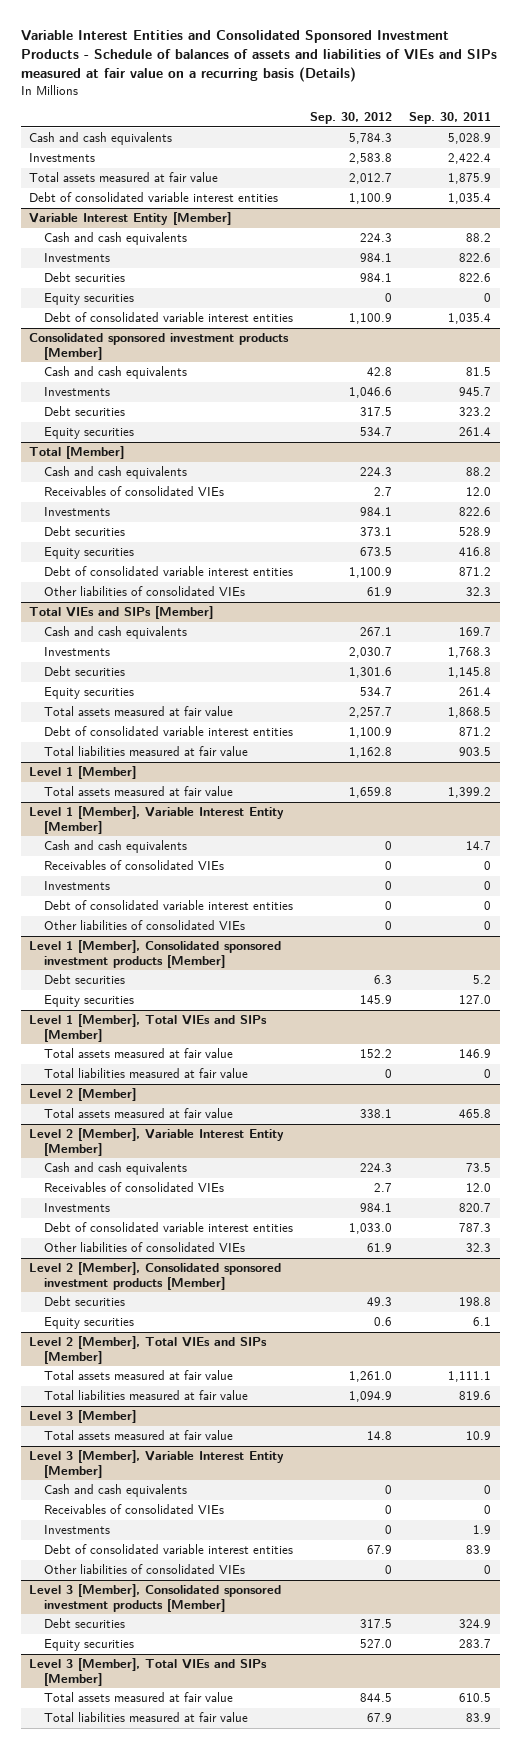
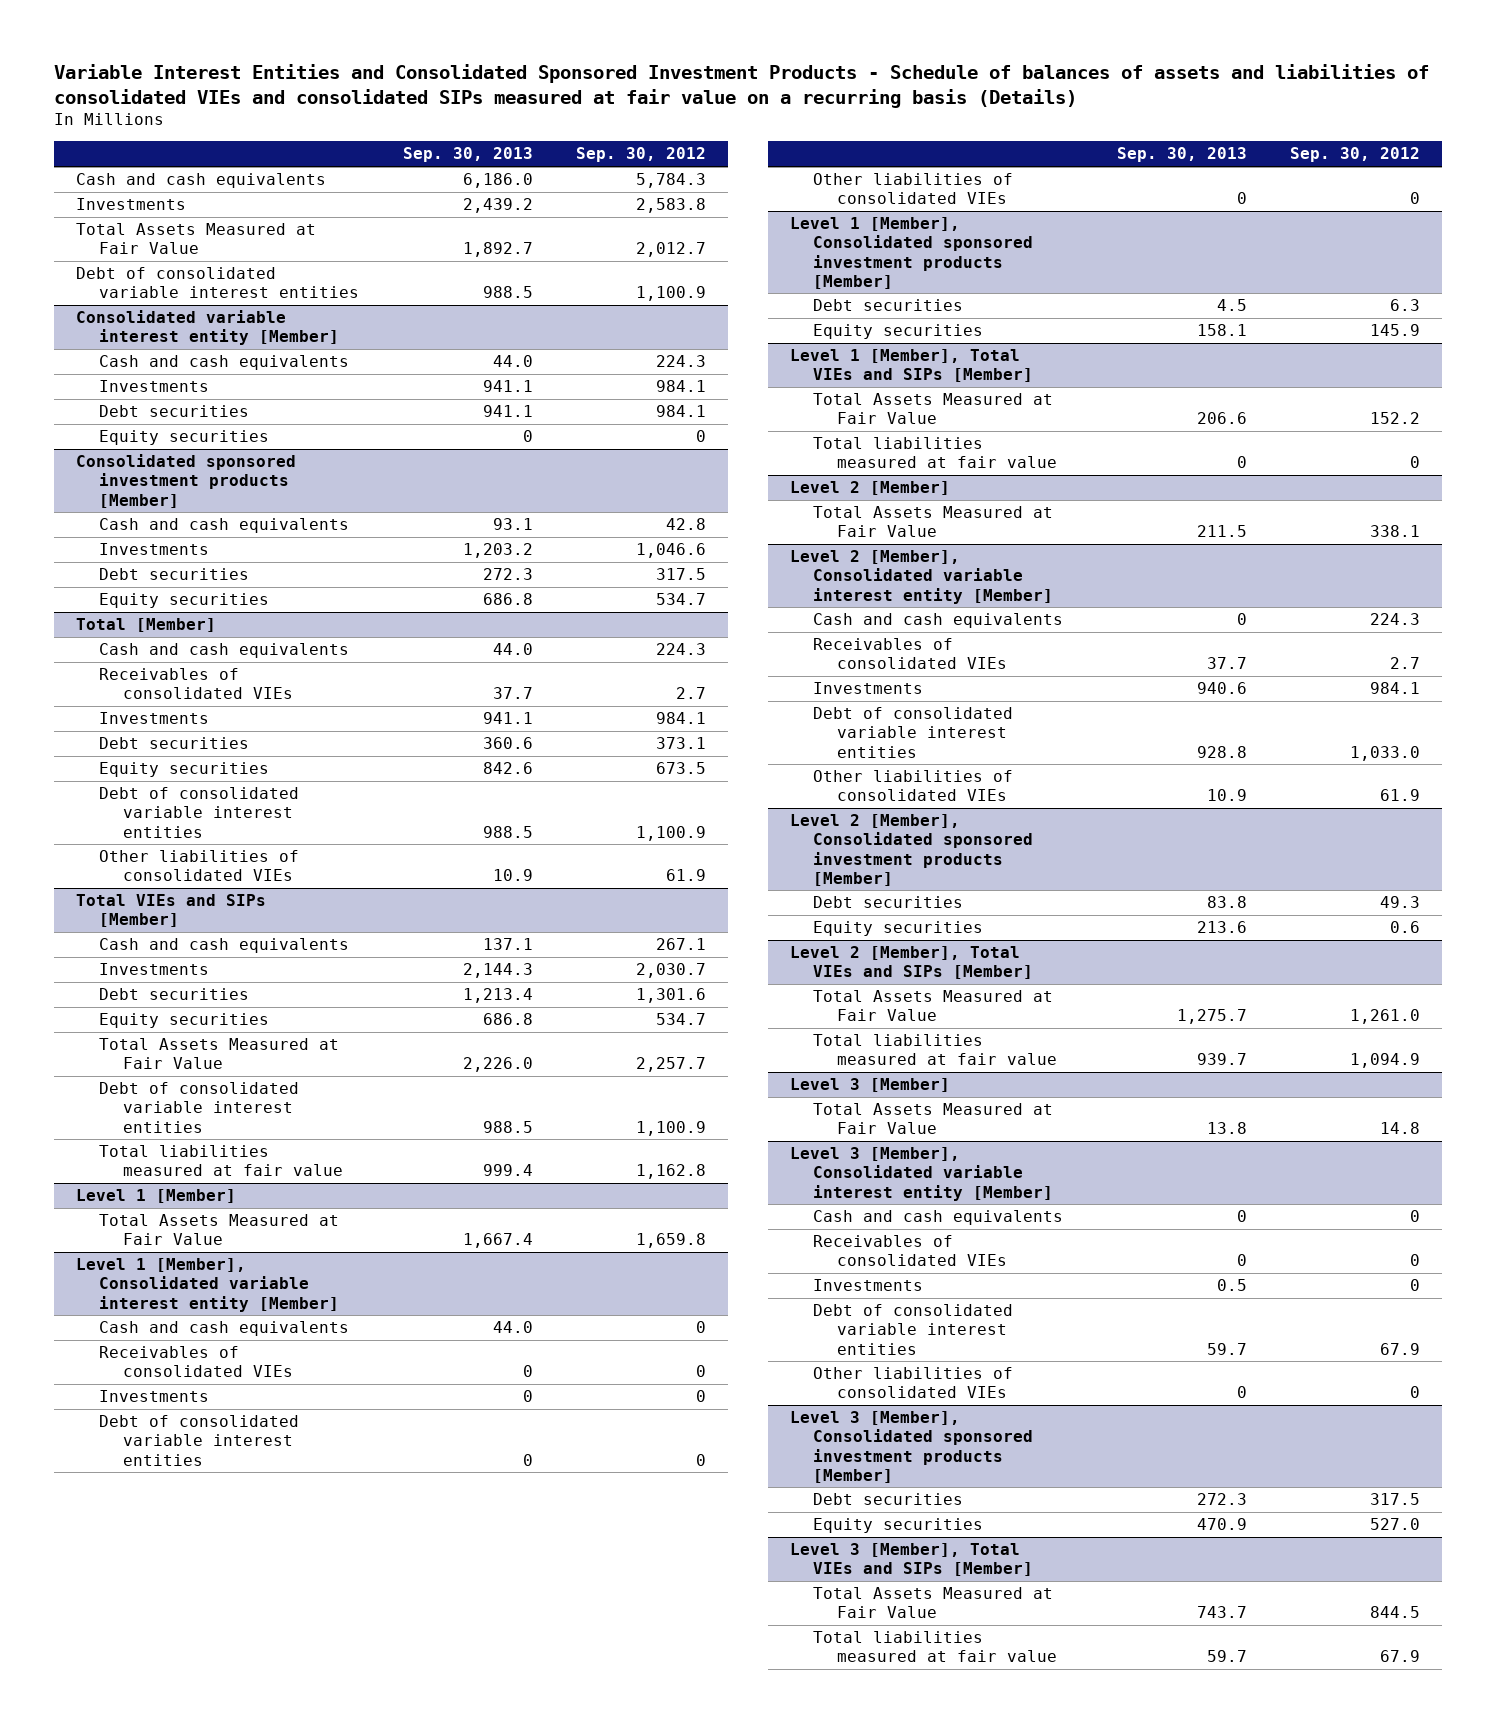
[20,29,497,82] Variable Interest Entities and Consolidated Sponsored Investment Products - Schedule of balances of assets and liabilities of VIEs and SIPs measured at fair value on a recurring basis (Details) -> [54,63,1430,108] Variable Interest Entities and Consolidated Sponsored Investment Products - Schedule of balances of assets and liabilities of consolidated VIEs and consolidated SIPs measured at fair value on a recurring basis (Details)
[409,112,492,125] Sep. 30, 2011 -> none
none -> [402,147,533,163] Sep. 30, 2013
[29,172,219,183] Total assets measured at fair value -> [75,223,316,255] Total Assets Measured at Fair Value
[29,212,232,226] Variable Interest Entity [Member] -> [75,310,340,346] Consolidated variable interest entity [Member]
[44,312,294,323] Debt of consolidated variable interest entities -> none
[44,706,234,717] Total assets measured at fair value -> [99,1038,340,1070] Total Assets Measured at Fair Value
[44,786,234,797] Total assets measured at fair value -> [99,1214,340,1246] Total Assets Measured at Fair Value
[29,806,285,834] Level 1 [Member], Variable Interest Entity [Member] -> [75,1258,340,1312] Level 1 [Member], Consolidated variable interest entity [Member]
[44,1048,234,1059] Total assets measured at fair value -> [813,393,1054,425] Total Assets Measured at Fair Value
[44,1108,234,1119] Total assets measured at fair value -> [813,506,1054,538] Total Assets Measured at Fair Value
[29,1128,285,1156] Level 2 [Member], Variable Interest Entity [Member] -> [789,550,1054,604] Level 2 [Member], Consolidated variable interest entity [Member]
[44,1370,234,1381] Total assets measured at fair value -> [813,990,1054,1022] Total Assets Measured at Fair Value
[44,1430,234,1441] Total assets measured at fair value -> [813,1103,1054,1135] Total Assets Measured at Fair Value
[29,1450,285,1478] Level 3 [Member], Variable Interest Entity [Member] -> [789,1147,1054,1201] Level 3 [Member], Consolidated variable interest entity [Member]
[44,1692,234,1703] Total assets measured at fair value -> [813,1587,1054,1619] Total Assets Measured at Fair Value

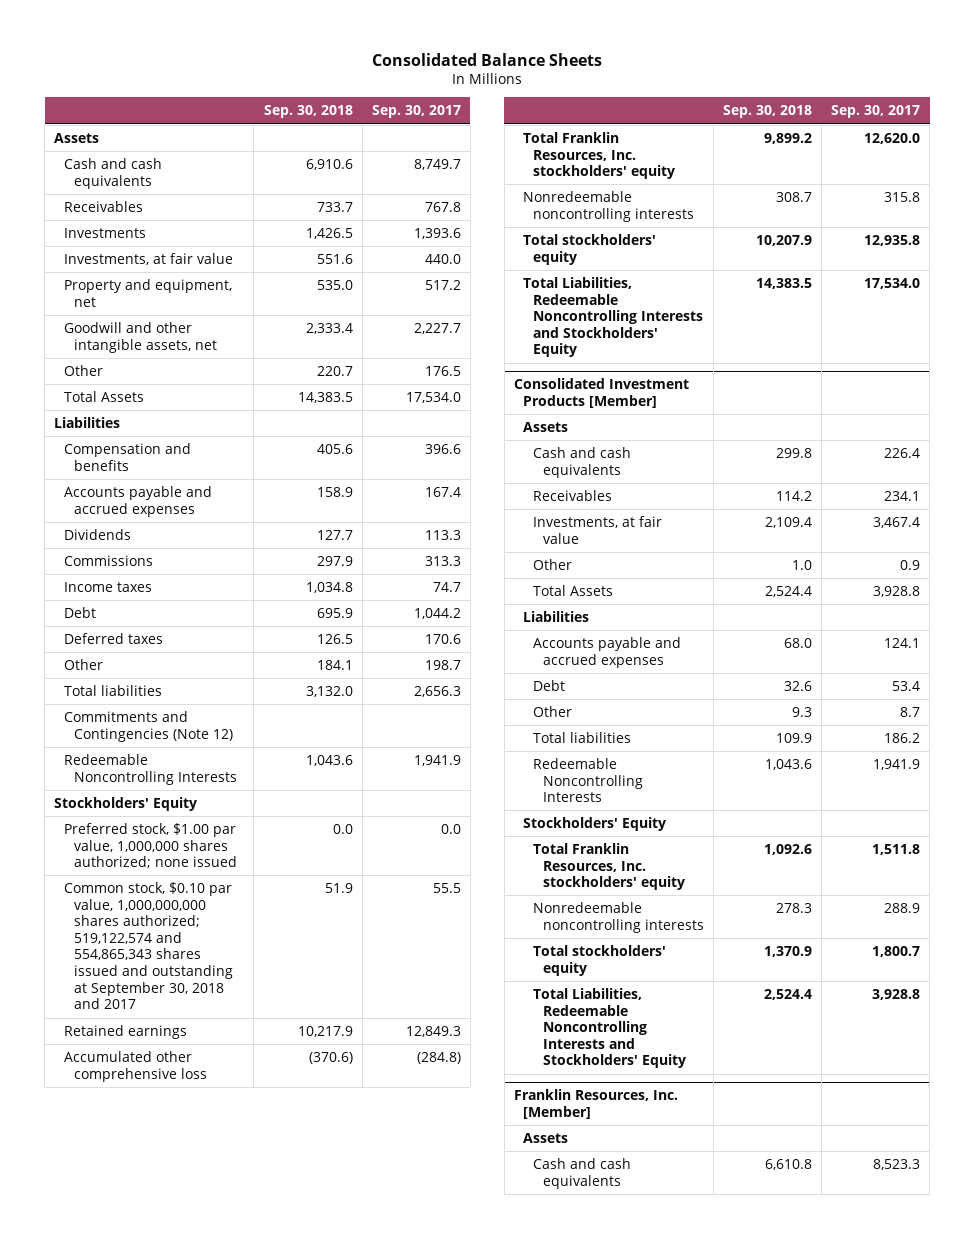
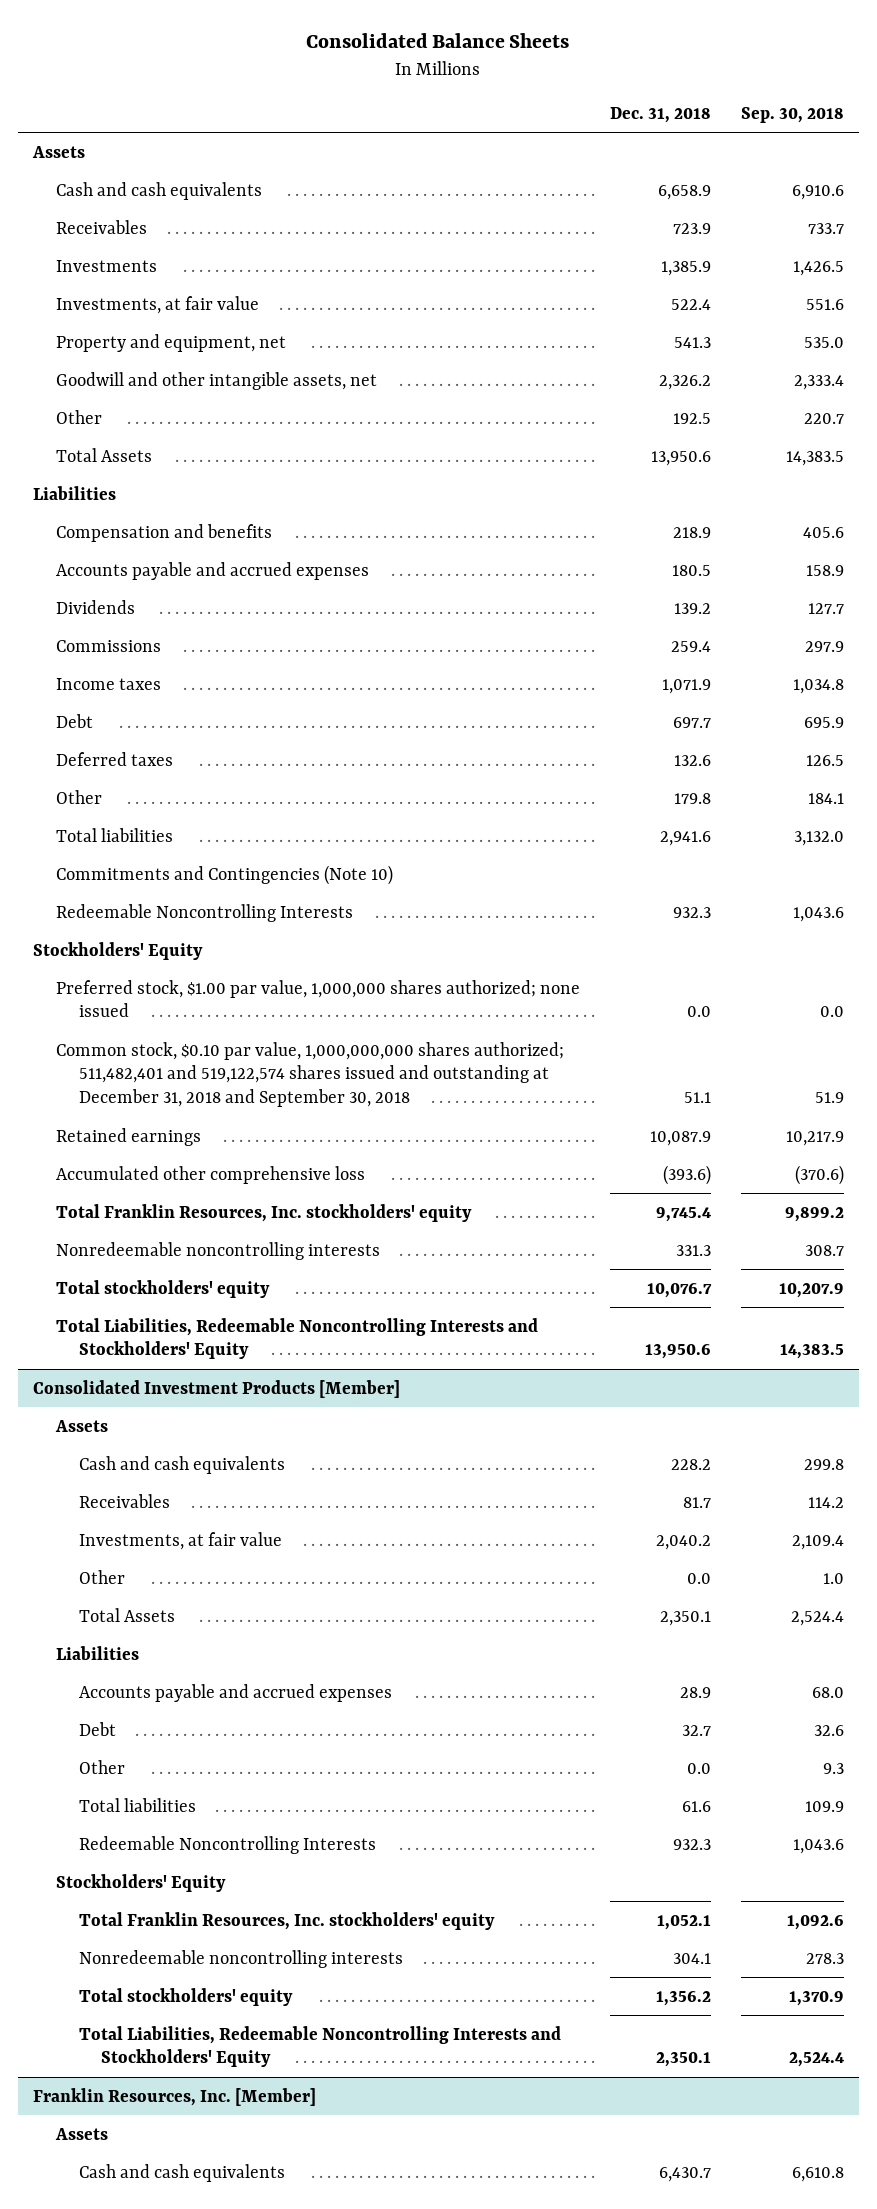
[371,105,461,119] Sep. 30, 2017 -> none
none -> [609,106,711,123] Dec. 31, 2018
[64,710,233,742] Commitments and Contingencies (Note 12) -> [55,864,393,885] Commitments and Contingencies (Note 10)
[64,881,233,1010] Common stock, $0.10 par value, 1,000,000,000 shares authorized; 519,122,574 and 554,865,343 shares issued and outstanding at September 30, 2018 and 2017 -> [55,1041,564,1108] Common stock, $0.10 par value, 1,000,000,000 shares authorized; 511,482,401 and 519,122,574 shares issued and outstanding at December 31, 2018 and September 30, 2018

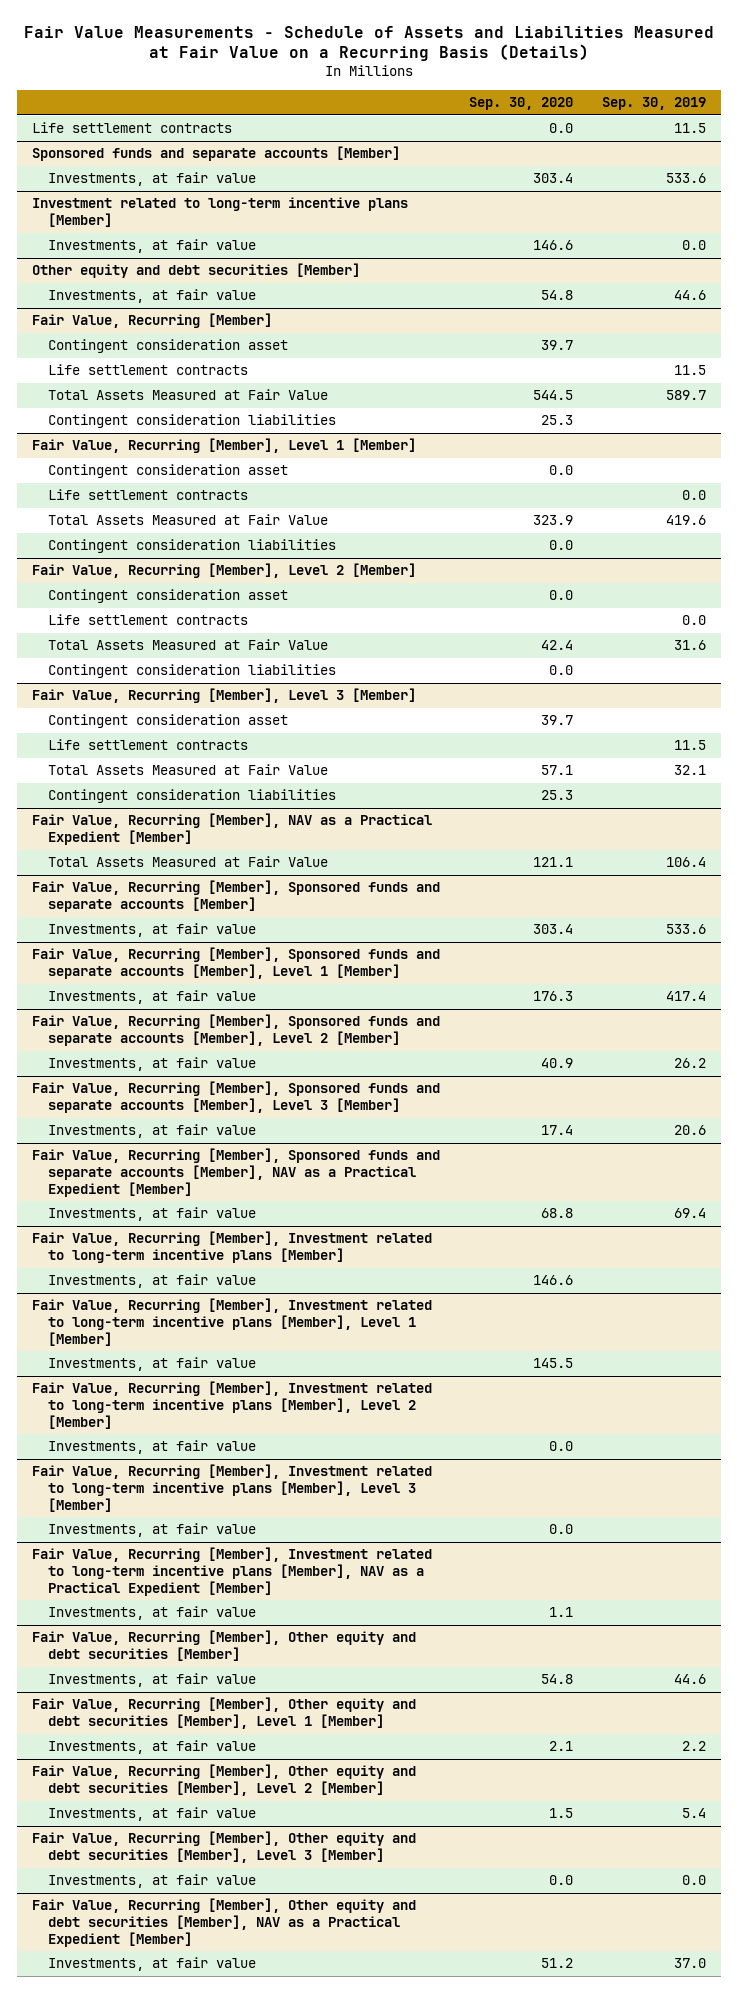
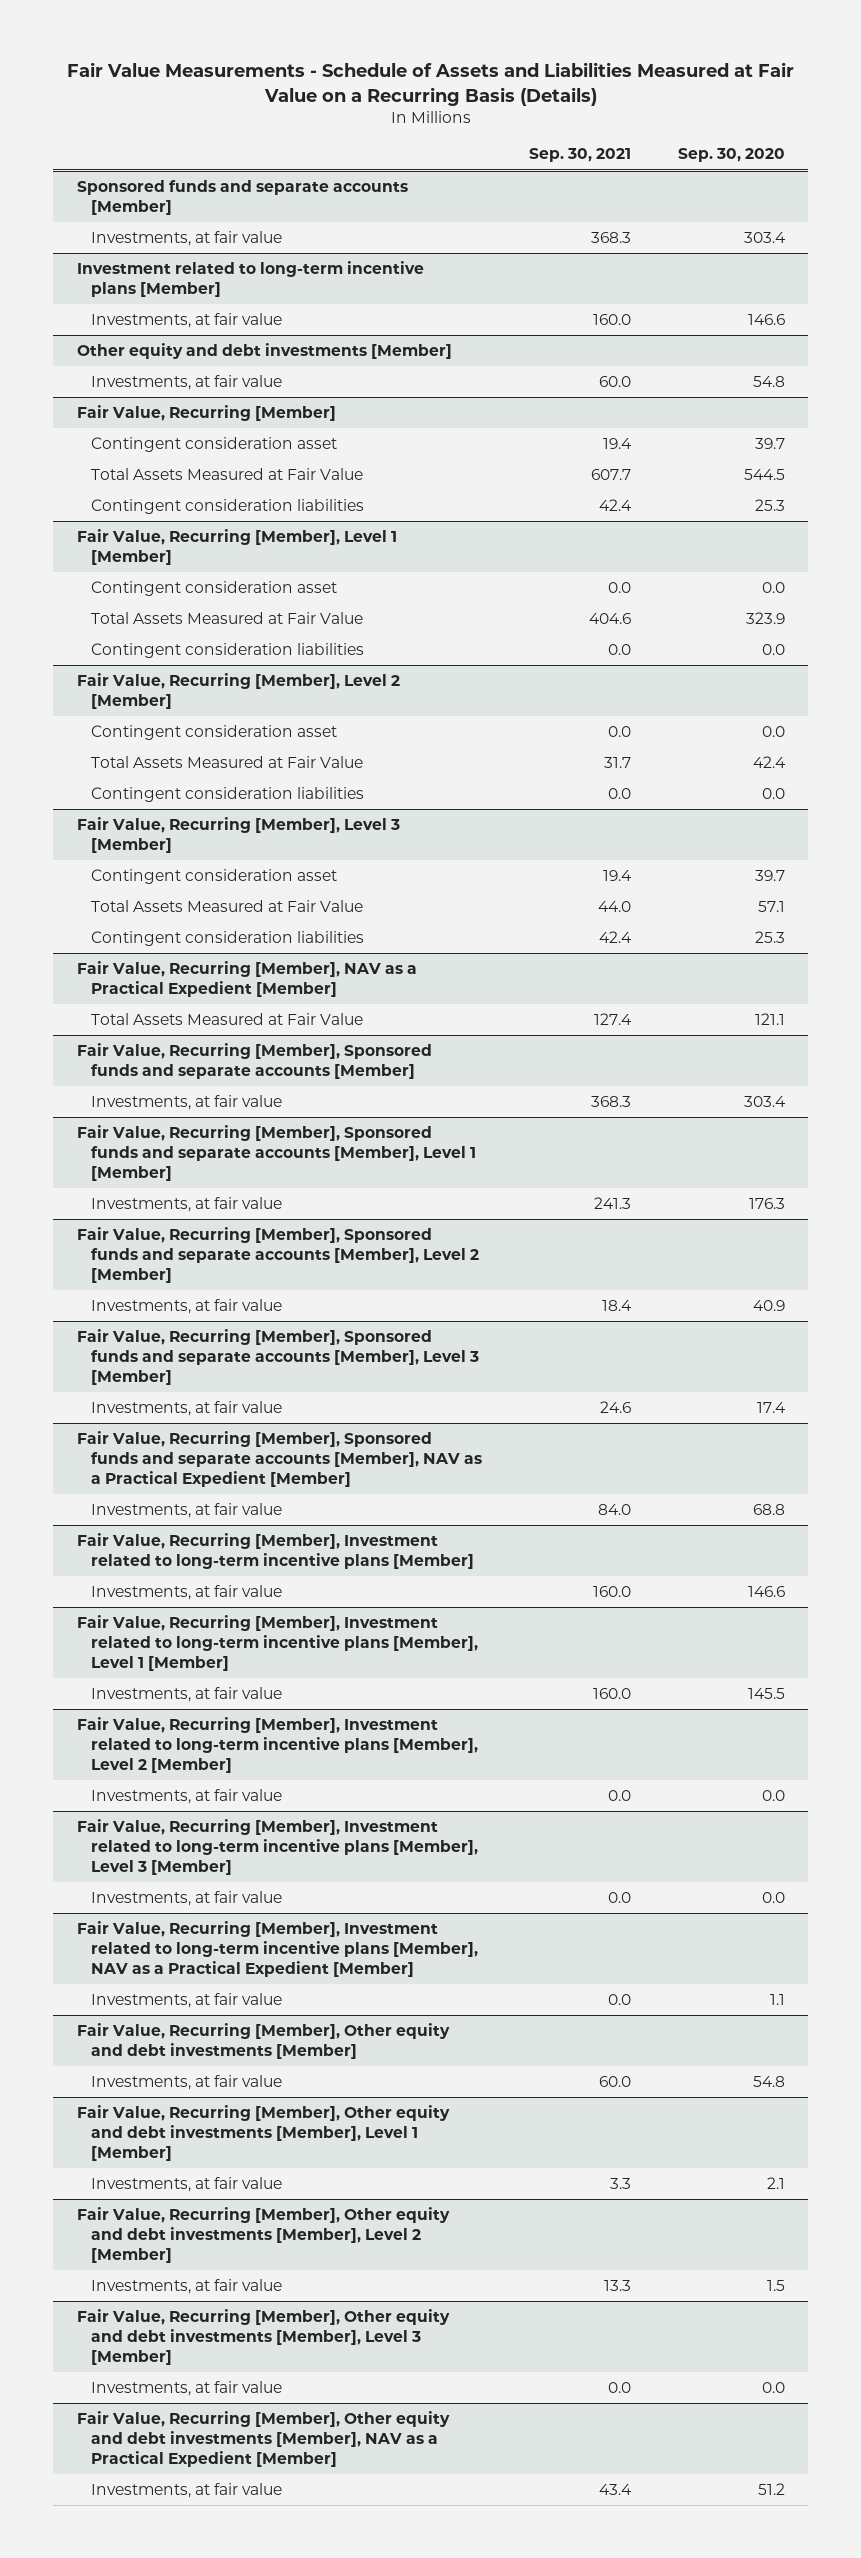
[602,97,707,111] Sep. 30, 2019 -> none
none -> [529,148,632,163] Sep. 30, 2021
[31,122,232,134] Life settlement contracts -> none
[31,263,360,279] Other equity and debt securities [Member] -> [76,343,452,360] Other equity and debt investments [Member]
[47,364,248,376] Life settlement contracts -> none
[47,489,248,501] Life settlement contracts -> none
[47,614,248,626] Life settlement contracts -> none
[47,739,248,751] Life settlement contracts -> none
[31,1630,416,1662] Fair Value, Recurring [Member], Other equity and debt securities [Member] -> [76,2023,450,2060] Fair Value, Recurring [Member], Other equity and debt investments [Member]
[31,1697,416,1730] Fair Value, Recurring [Member], Other equity and debt securities [Member], Level 1 [Member] -> [76,2105,450,2162] Fair Value, Recurring [Member], Other equity and debt investments [Member], Level 1 [Member]
[31,1764,416,1797] Fair Value, Recurring [Member], Other equity and debt securities [Member], Level 2 [Member] -> [76,2207,450,2264] Fair Value, Recurring [Member], Other equity and debt investments [Member], Level 2 [Member]
[31,1831,416,1864] Fair Value, Recurring [Member], Other equity and debt securities [Member], Level 3 [Member] -> [76,2309,450,2366] Fair Value, Recurring [Member], Other equity and debt investments [Member], Level 3 [Member]
[31,1898,416,1947] Fair Value, Recurring [Member], Other equity and debt securities [Member], NAV as a Practical Expedient [Member] -> [76,2411,450,2468] Fair Value, Recurring [Member], Other equity and debt investments [Member], NAV as a Practical Expedient [Member]

